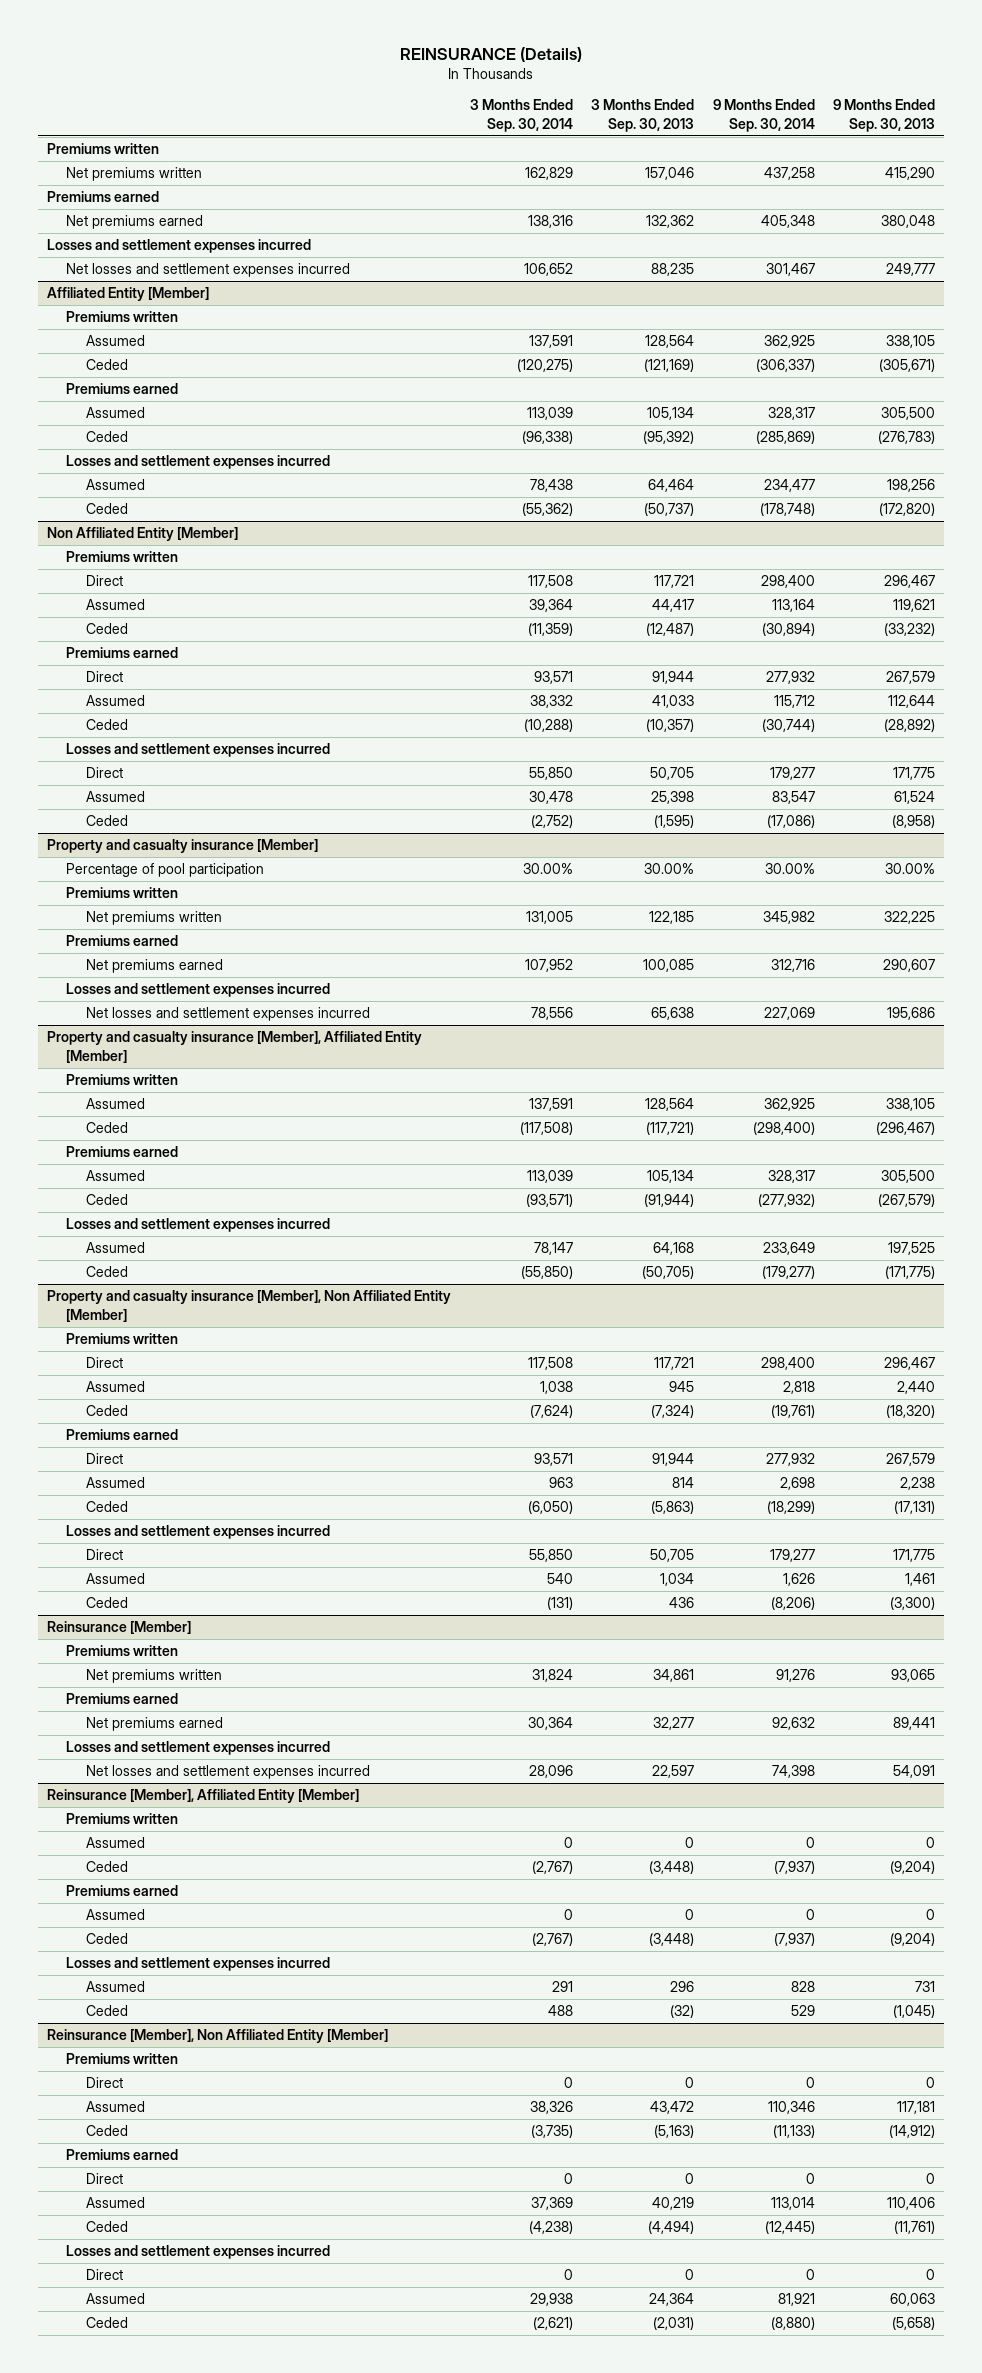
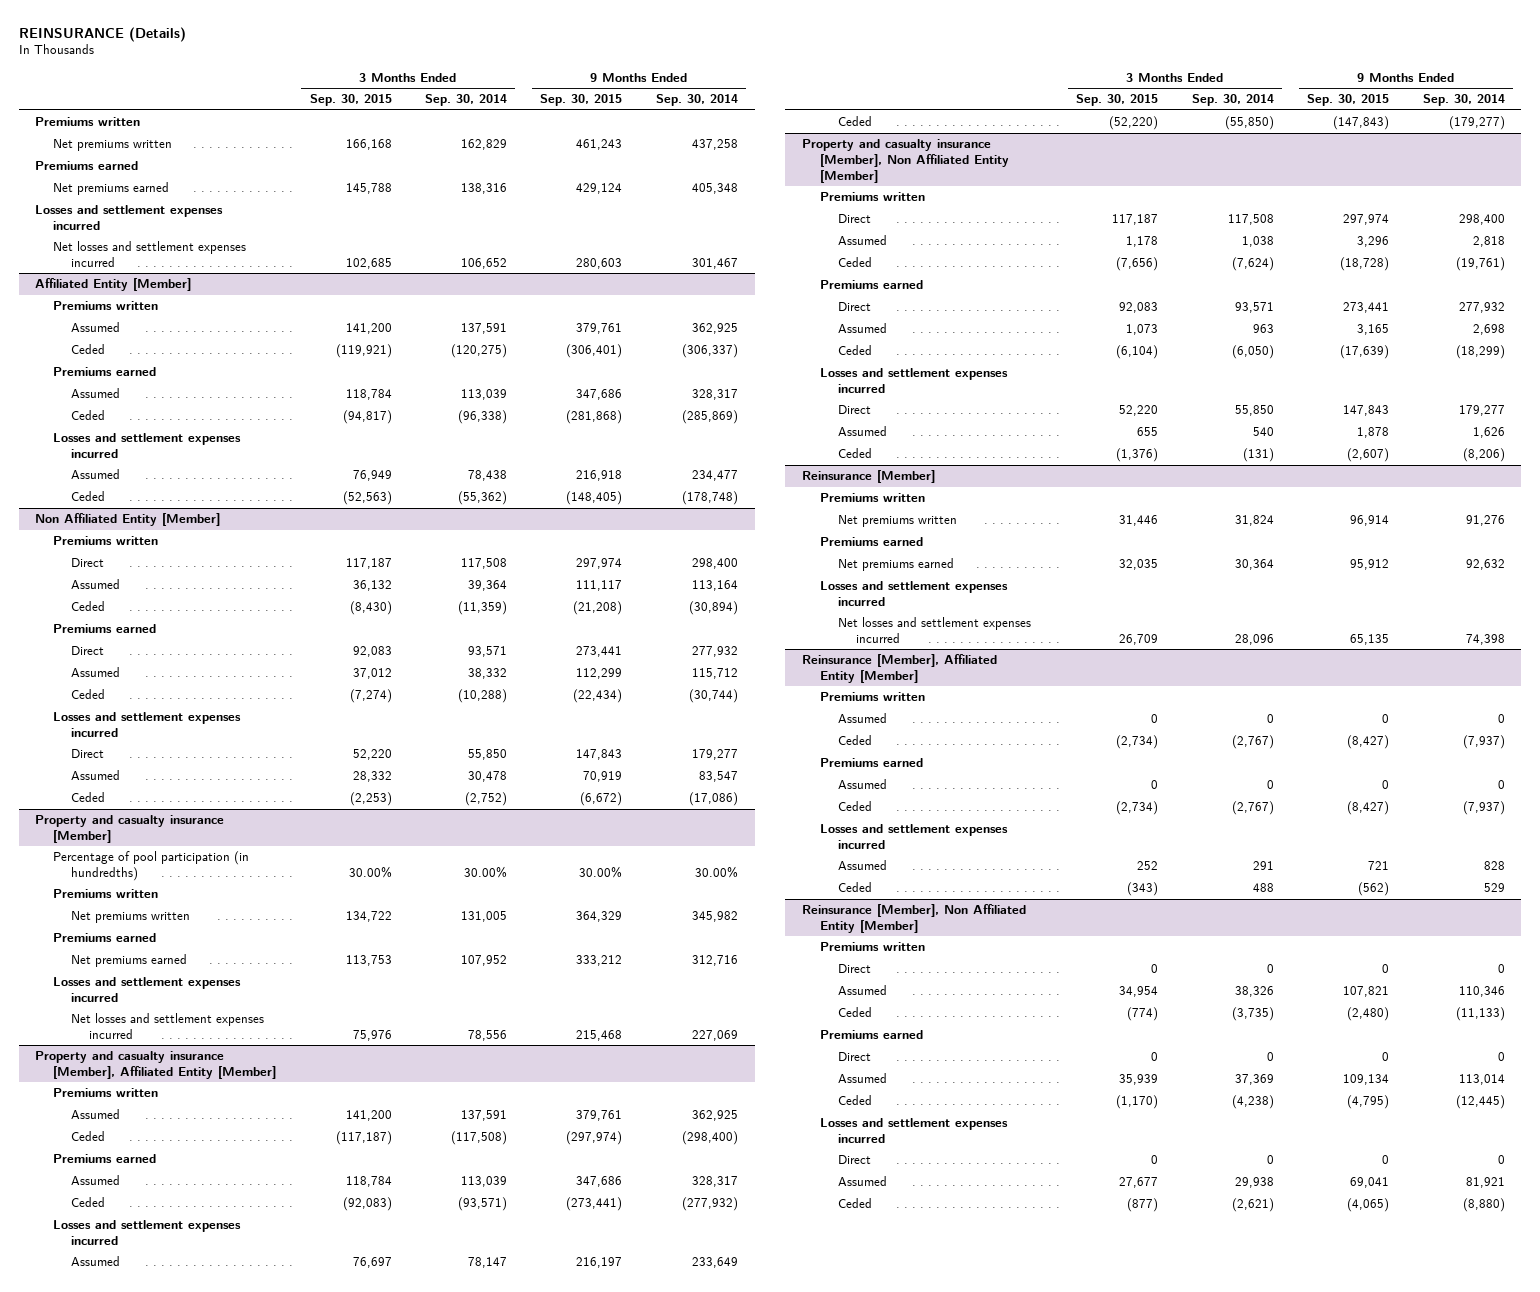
[591,99,695,132] 3 Months Ended Sep. 30, 2013 -> none
[833,99,936,132] 9 Months Ended Sep. 30, 2013 -> none
none -> [309,94,392,107] Sep. 30, 2015
none -> [540,94,623,107] Sep. 30, 2015
[66,863,265,878] Percentage of pool participation -> [53,851,250,881] Percentage of pool participation (in hundredths)

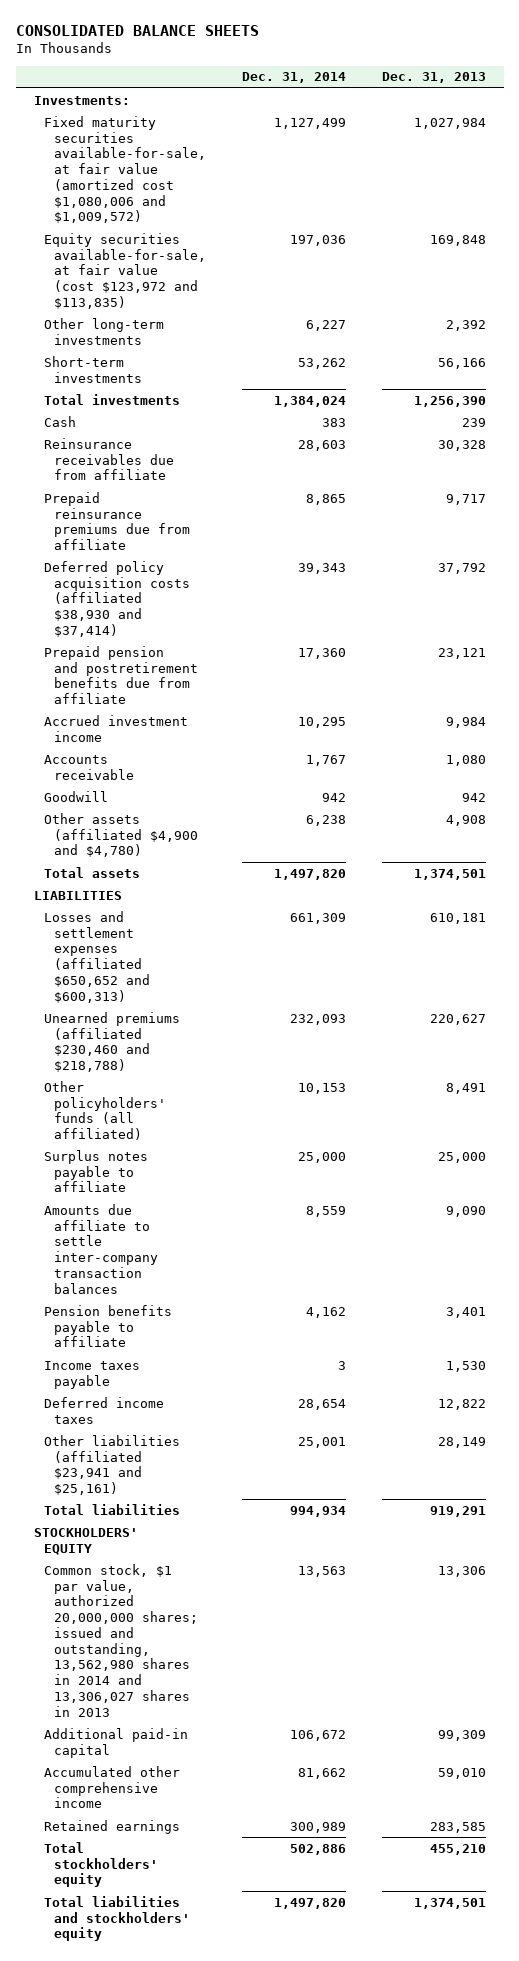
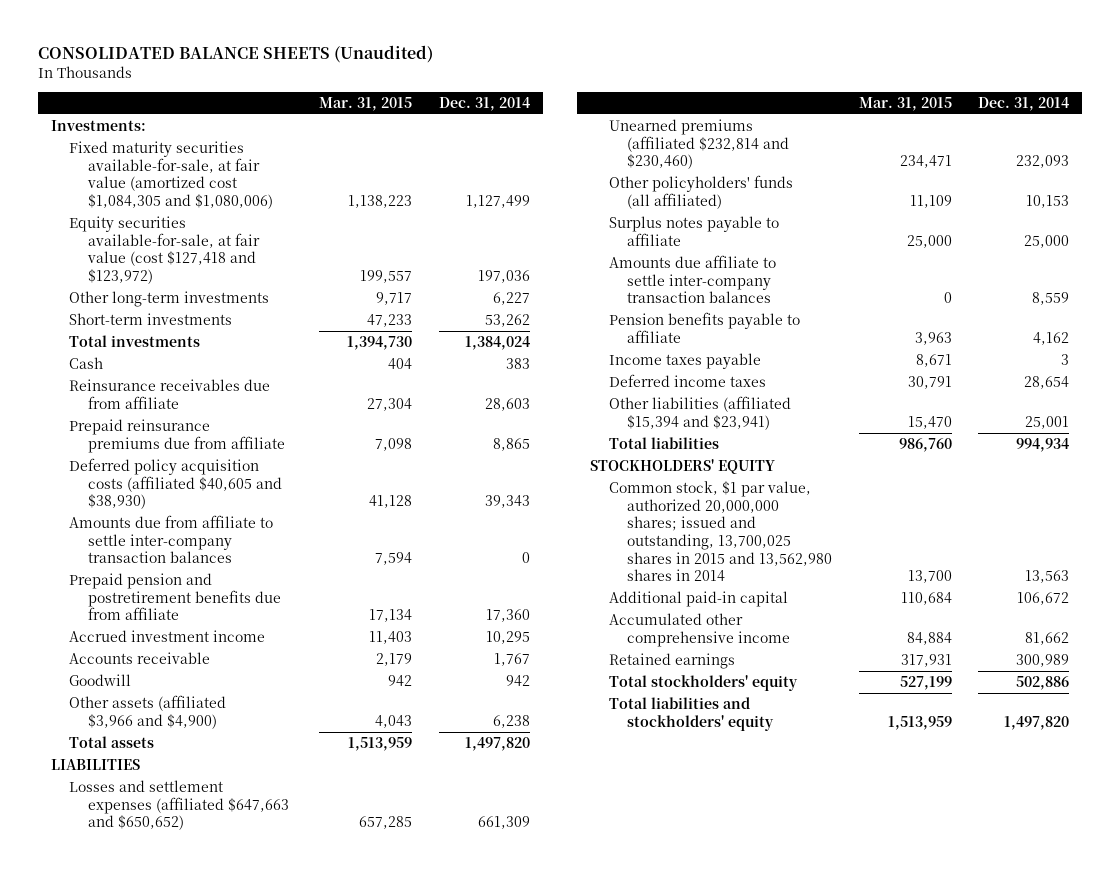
[15,24,259,36] CONSOLIDATED BALANCE SHEETS -> [37,45,433,64] CONSOLIDATED BALANCE SHEETS (Unaudited)
[381,72,486,84] Dec. 31, 2013 -> none
none -> [319,96,413,111] Mar. 31, 2015
[43,115,207,224] Fixed maturity securities available-for-sale, at fair value (amortized cost $1,080,006 and $1,009,572) -> [69,141,273,210] Fixed maturity securities available-for-sale, at fair value (amortized cost $1,084,305 and $1,080,006)
[43,232,207,309] Equity securities available-for-sale, at fair value (cost $123,972 and $113,835) -> [69,216,260,285] Equity securities available-for-sale, at fair value (cost $127,418 and $123,972)
[43,560,191,637] Deferred policy acquisition costs (affiliated $38,930 and $37,414) -> [69,458,282,510] Deferred policy acquisition costs (affiliated $40,605 and $38,930)
none -> [69,515,274,564] Amounts due from affiliate to settle inter-company transaction balances
[43,812,199,858] Other assets (affiliated $4,900 and $4,780) -> [69,695,227,729] Other assets (affiliated $3,966 and $4,900)
[43,910,151,1003] Losses and settlement expenses (affiliated $650,652 and $600,313) -> [69,780,289,831] Losses and settlement expenses (affiliated $647,663 and $650,652)
[43,1011,180,1073] Unearned premiums (affiliated $230,460 and $218,788) -> [608,119,790,170] Unearned premiums (affiliated $232,814 and $230,460)
[43,1434,180,1496] Other liabilities (affiliated $23,941 and $25,161) -> [608,396,791,430] Other liabilities (affiliated $15,394 and $23,941)
[43,1563,199,1717] Common stock, $1 par value, authorized 20,000,000 shares; issued and outstanding, 13,562,980 shares in 2014 and 13,306,027 shares in 2013 -> [608,481,833,582] Common stock, $1 par value, authorized 20,000,000 shares; issued and outstanding, 13,700,025 shares in 2015 and 13,562,980 shares in 2014

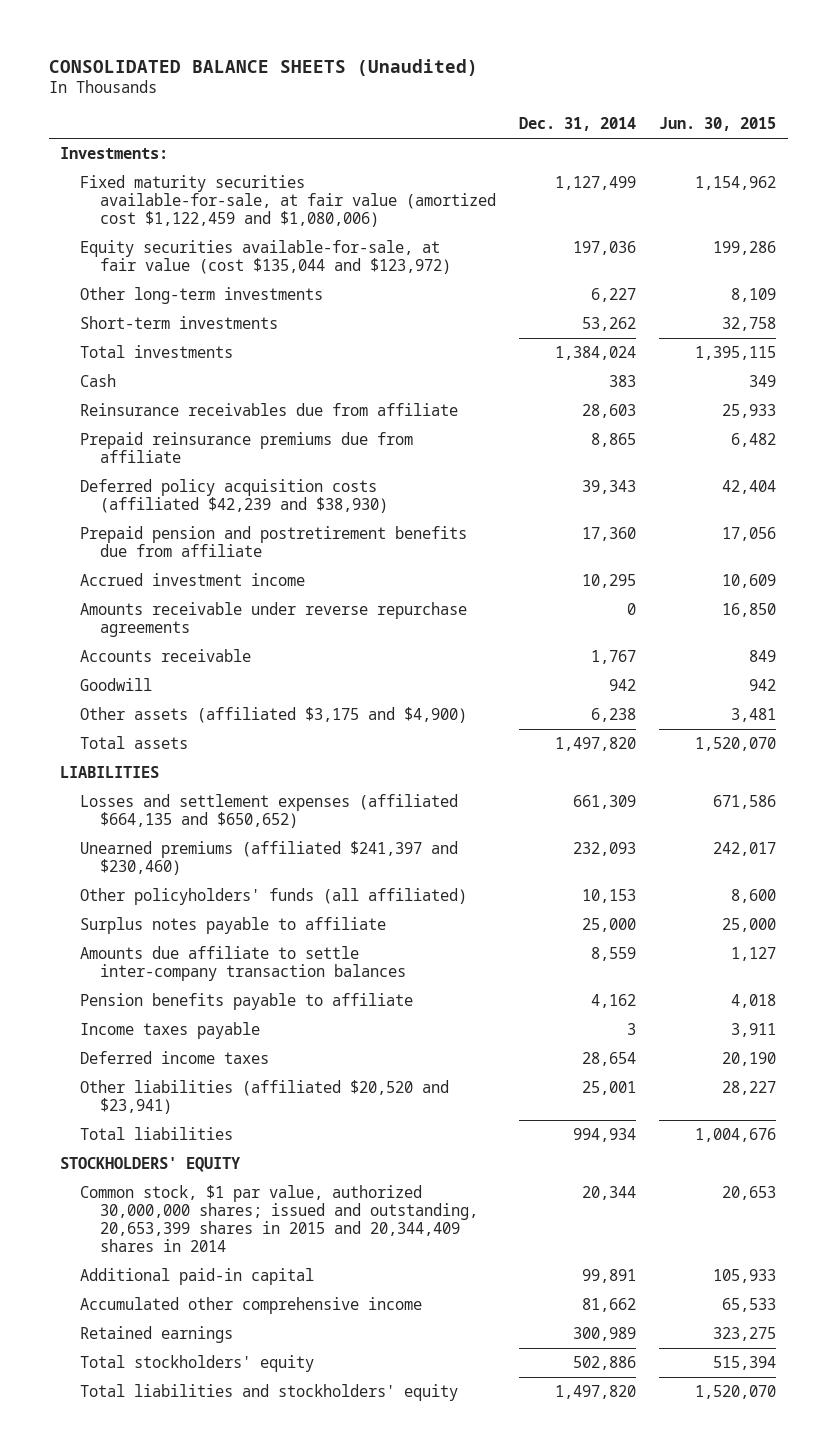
[319,96,413,111] Mar. 31, 2015 -> none
none -> [659,116,777,131] Jun. 30, 2015
[69,141,273,210] Fixed maturity securities available-for-sale, at fair value (amortized cost $1,084,305 and $1,080,006) -> [80,175,497,227] Fixed maturity securities available-for-sale, at fair value (amortized cost $1,122,459 and $1,080,006)
[69,216,260,285] Equity securities available-for-sale, at fair value (cost $127,418 and $123,972) -> [80,240,452,275] Equity securities available-for-sale, at fair value (cost $135,044 and $123,972)
[69,515,274,564] Amounts due from affiliate to settle inter-company transaction balances -> none
[69,458,282,510] Deferred policy acquisition costs (affiliated $40,605 and $38,930) -> [80,479,389,514] Deferred policy acquisition costs (affiliated $42,239 and $38,930)
none -> [80,602,468,638] Amounts receivable under reverse repurchase agreements
[69,695,227,729] Other assets (affiliated $3,966 and $4,900) -> [80,707,468,724] Other assets (affiliated $3,175 and $4,900)
[69,780,289,831] Losses and settlement expenses (affiliated $647,663 and $650,652) -> [80,794,459,829] Losses and settlement expenses (affiliated $664,135 and $650,652)
[608,119,790,170] Unearned premiums (affiliated $232,814 and $230,460) -> [80,841,459,876] Unearned premiums (affiliated $241,397 and $230,460)
[608,396,791,430] Other liabilities (affiliated $15,394 and $23,941) -> [80,1080,450,1115] Other liabilities (affiliated $20,520 and $23,941)
[608,481,833,582] Common stock, $1 par value, authorized 20,000,000 shares; issued and outstanding, 13,700,025 shares in 2015 and 13,562,980 shares in 2014 -> [80,1185,479,1252] Common stock, $1 par value, authorized 30,000,000 shares; issued and outstanding, 20,653,399 shares in 2015 and 20,344,409 shares in 2014
[1025,570,1070,584] 13,563 -> [582,1186,637,1201] 20,344
[1017,592,1070,606] 106,672 -> [582,1269,637,1284] 99,891

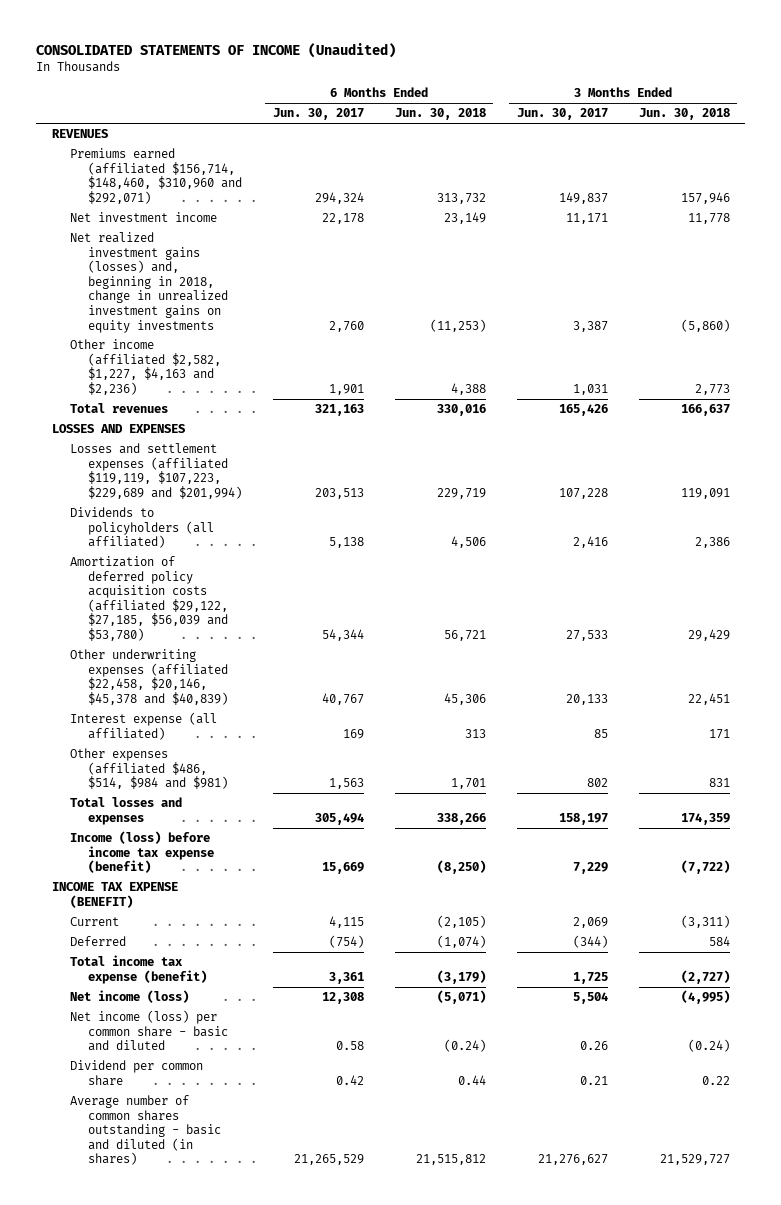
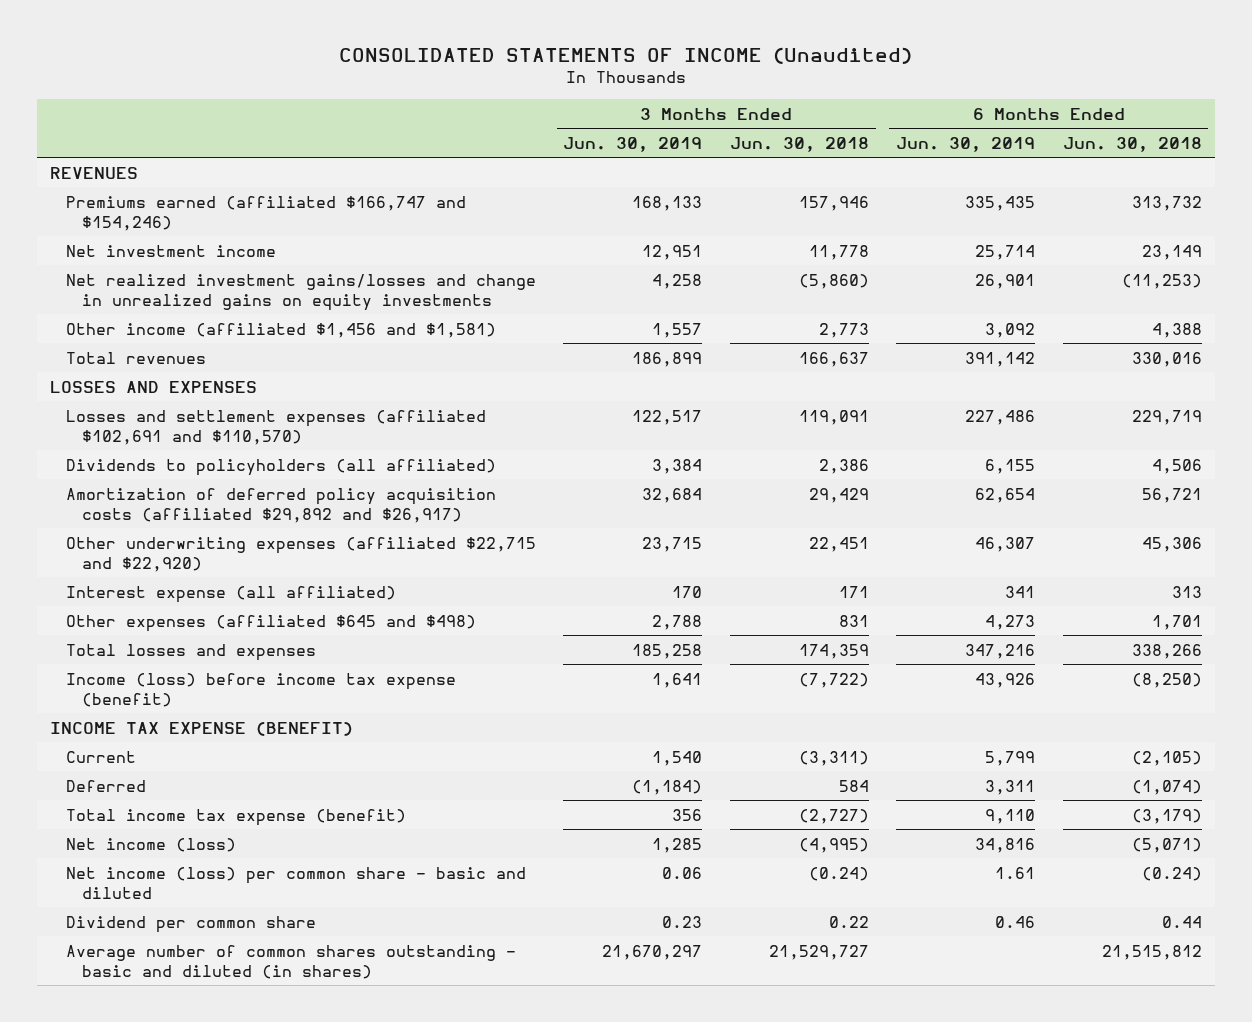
[272,108,364,121] Jun. 30, 2017 -> none
[516,108,608,121] Jun. 30, 2017 -> none
none -> [563,136,703,152] Jun. 30, 2019
none -> [896,136,1036,152] Jun. 30, 2019
[69,148,242,204] Premiums earned (affiliated $156,714, $148,460, $310,960 and $292,071) -> [66,195,467,231] Premiums earned (affiliated $166,747 and $154,246)
[69,232,228,333] Net realized investment gains (losses) and, beginning in 2018, change in unrealized investment gains on equity investments -> [66,273,537,311] Net realized investment gains/losses and change in unrealized gains on equity investments
[69,339,221,395] Other income (affiliated $2,582, $1,227, $4,163 and $2,236) -> [66,322,497,338] Other income (affiliated $1,456 and $1,581)
[69,443,242,499] Losses and settlement expenses (affiliated $119,119, $107,223, $229,689 and $201,994) -> [66,409,487,445] Losses and settlement expenses (affiliated $102,691 and $110,570)
[69,556,228,641] Amortization of deferred policy acquisition costs (affiliated $29,122, $27,185, $56,039 and $53,780) -> [66,487,497,523] Amortization of deferred policy acquisition costs (affiliated $29,892 and $26,917)
[69,649,228,705] Other underwriting expenses (affiliated $22,458, $20,146, $45,378 and $40,839) -> [66,536,537,572] Other underwriting expenses (affiliated $22,715 and $22,920)
[69,748,228,790] Other expenses (affiliated $486, $514, $984 and $981) -> [66,614,477,632] Other expenses (affiliated $645 and $498)

